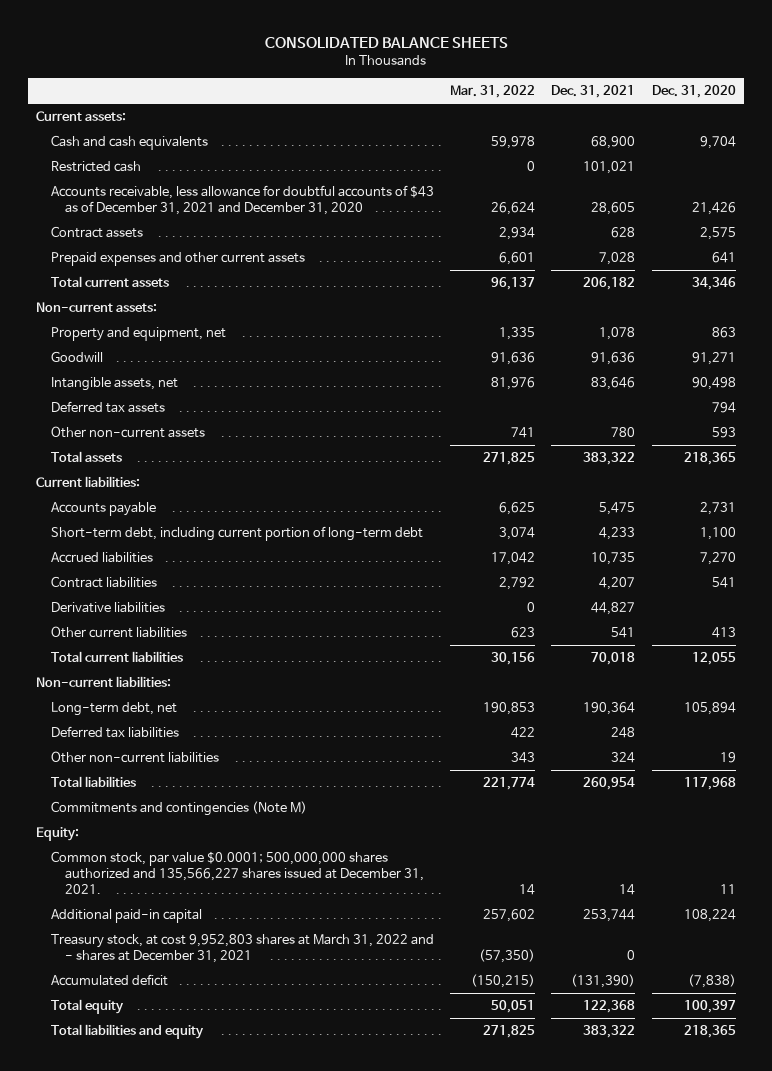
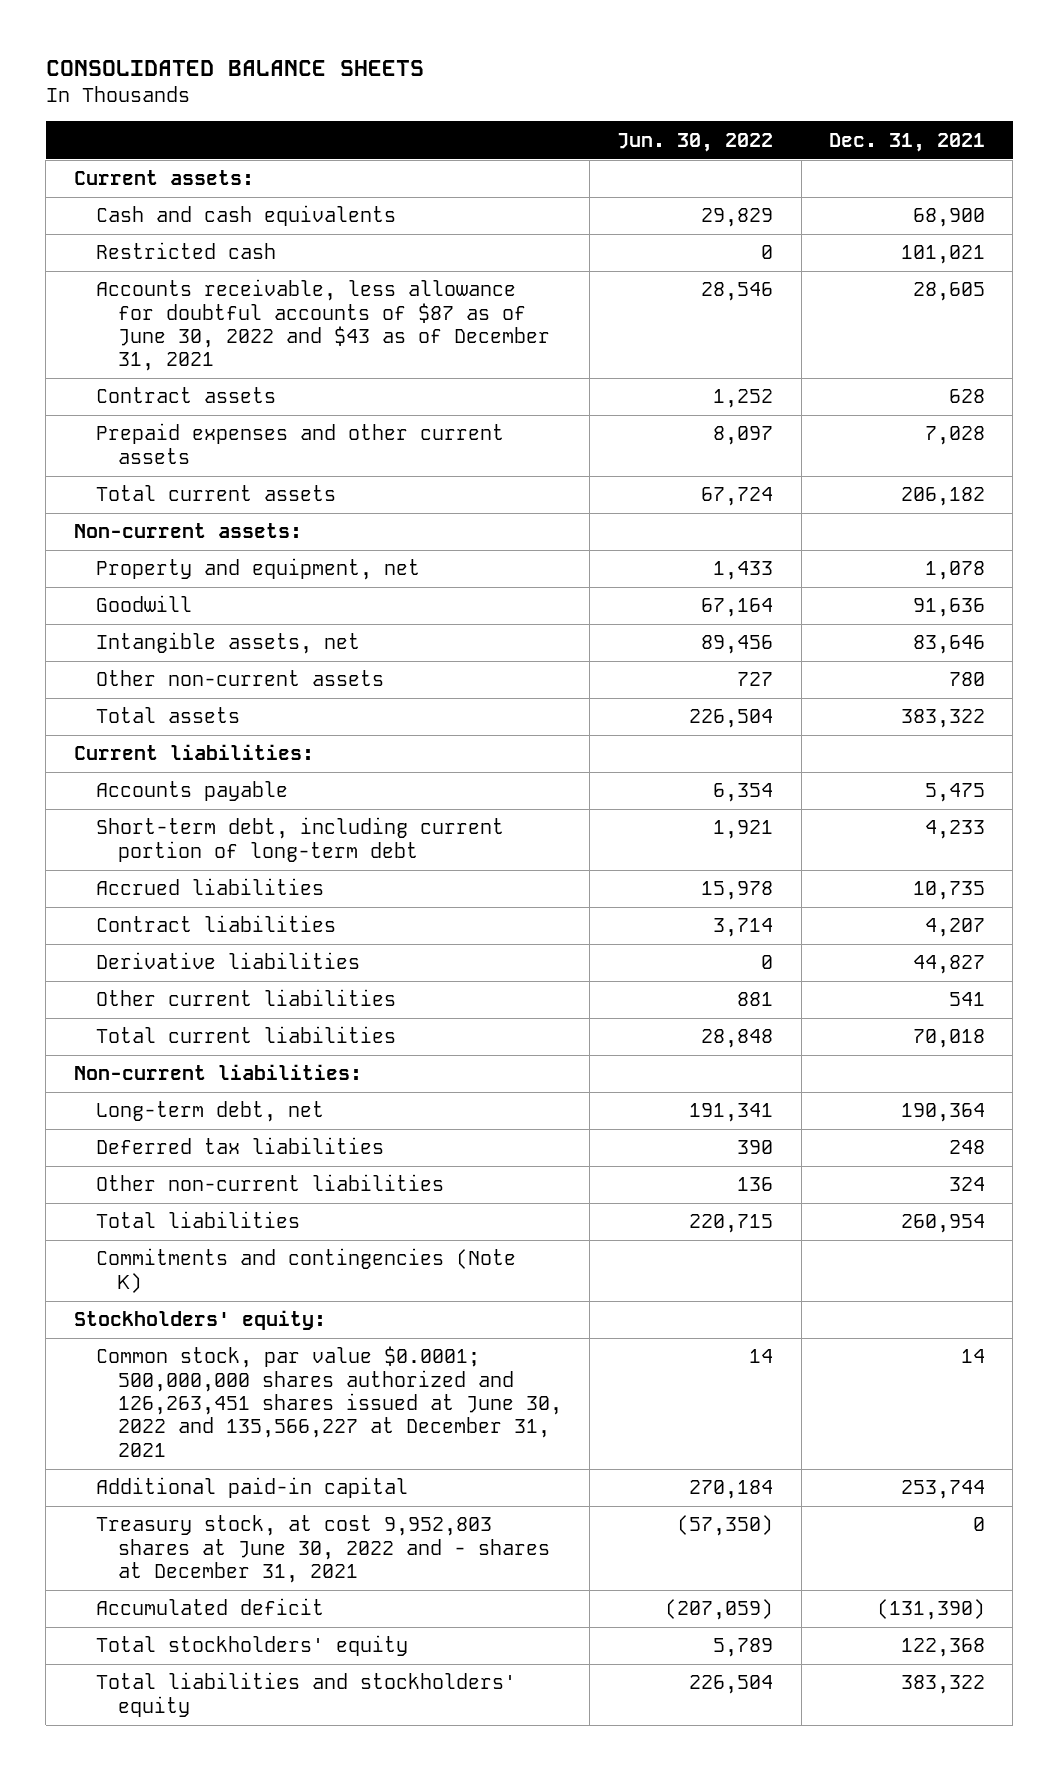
[450,85,536,99] Mar. 31, 2022 -> none
[651,85,736,99] Dec. 31, 2020 -> none
none -> [617,132,774,152] Jun. 30, 2022
[50,185,434,216] Accounts receivable, less allowance for doubtful accounts of $43 as of December 31, 2021 and December 31, 2020 -> [95,279,550,372] Accounts receivable, less allowance for doubtful accounts of $87 as of June 30, 2022 and $43 as of December 31, 2021
[50,401,165,414] Deferred tax assets -> none
[50,801,307,817] Commitments and contingencies (Note M) -> [95,1248,516,1293] Commitments and contingencies (Note K)
[36,827,80,842] Equity: -> [73,1310,326,1331] Stockholders' equity:
[50,851,425,895] Common stock, par value $0.0001; 500,000,000 shares authorized and 135,566,227 shares issued at December 31, 2021. -> [95,1346,562,1457] Common stock, par value $0.0001; 500,000,000 shares authorized and 126,263,451 shares issued at June 30, 2022 and 135,566,227 at December 31, 2021
[50,934,434,964] Treasury stock, at cost 9,952,803 shares at March 31, 2022 and - shares at December 31, 2021 -> [95,1515,550,1584] Treasury stock, at cost 9,952,803 shares at June 30, 2022 and - shares at December 31, 2021
[50,999,124,1015] Total equity -> [95,1635,408,1657] Total stockholders' equity
[50,1024,204,1040] Total liabilities and equity -> [95,1672,516,1717] Total liabilities and stockholders' equity

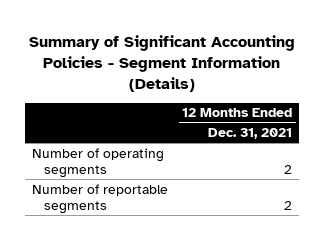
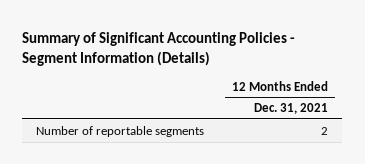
[32,147,165,178] Number of operating segments -> none

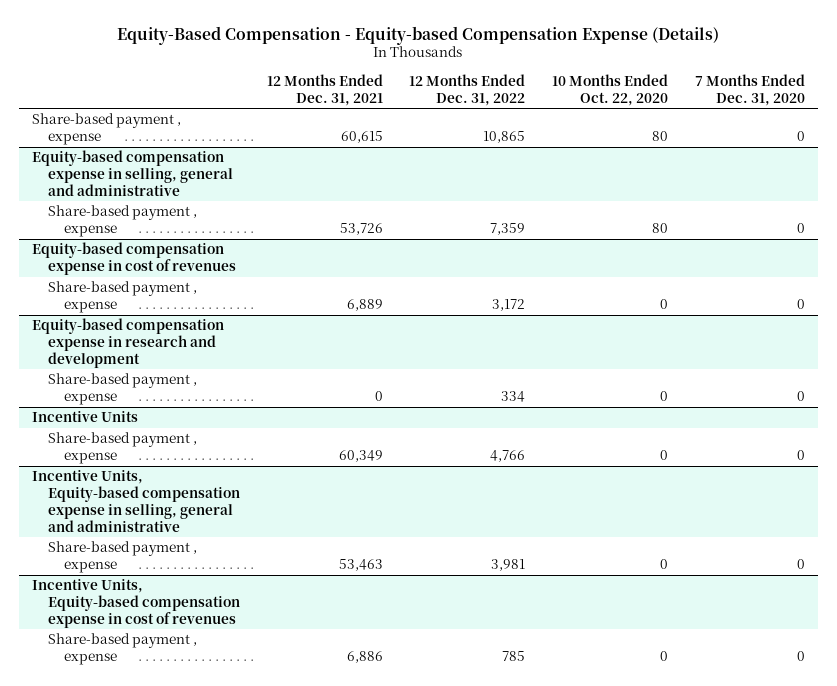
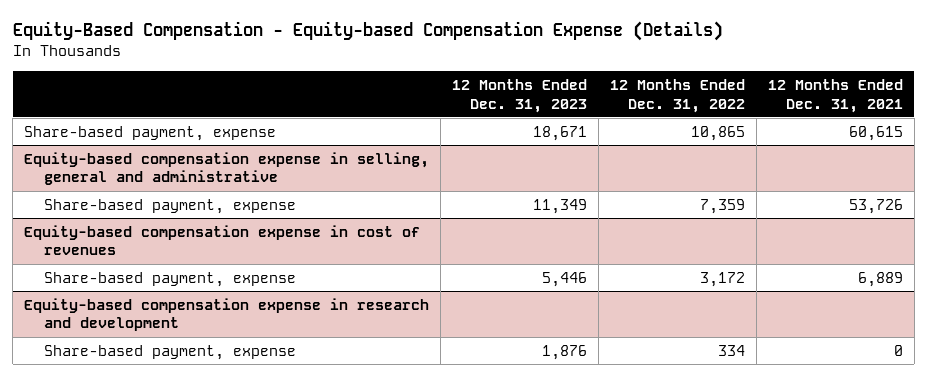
[552,73,669,106] 10 Months Ended Oct. 22, 2020 -> none
[694,73,805,106] 7 Months Ended Dec. 31, 2020 -> none
none -> [452,78,588,113] 12 Months Ended Dec. 31, 2023
[32,113,182,146] Share-based payment , expense -> [24,125,277,141] Share-based payment, expense
[48,205,198,238] Share-based payment , expense -> [44,198,297,214] Share-based payment, expense
[48,281,198,314] Share-based payment , expense -> [44,271,297,287] Share-based payment, expense
[32,411,139,423] Incentive Units -> none
[48,432,198,465] Share-based payment , expense -> none
[32,470,241,532] Incentive Units, Equity-based compensation expense in selling, general and administrative -> none
[48,541,198,574] Share-based payment , expense -> none
[32,579,241,628] Incentive Units, Equity-based compensation expense in cost of revenues -> none
[48,633,198,666] Share-based payment , expense -> none
[48,373,198,406] Share-based payment , expense -> [44,344,297,360] Share-based payment, expense

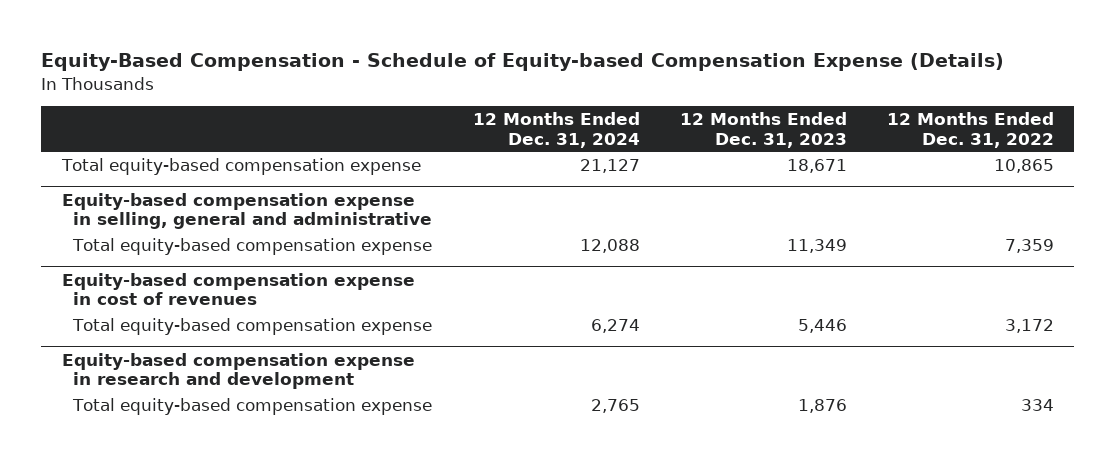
[12,21,723,42] Equity-Based Compensation - Equity-based Compensation Expense (Details) -> [41,53,1005,72] Equity-Based Compensation - Schedule of Equity-based Compensation Expense (Details)
[767,78,903,113] 12 Months Ended Dec. 31, 2021 -> none
none -> [472,112,640,148] 12 Months Ended Dec. 31, 2024
[24,125,277,141] Share-based payment, expense -> [60,157,421,175] Total equity-based compensation expense
[44,198,297,214] Share-based payment, expense -> [72,237,433,255] Total equity-based compensation expense
[44,271,297,287] Share-based payment, expense -> [72,317,433,335] Total equity-based compensation expense
[44,344,297,360] Share-based payment, expense -> [72,397,433,415] Total equity-based compensation expense

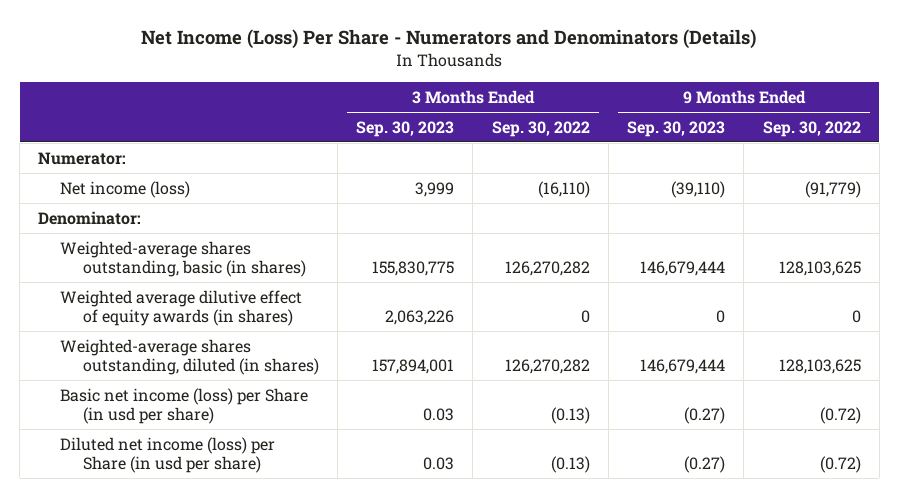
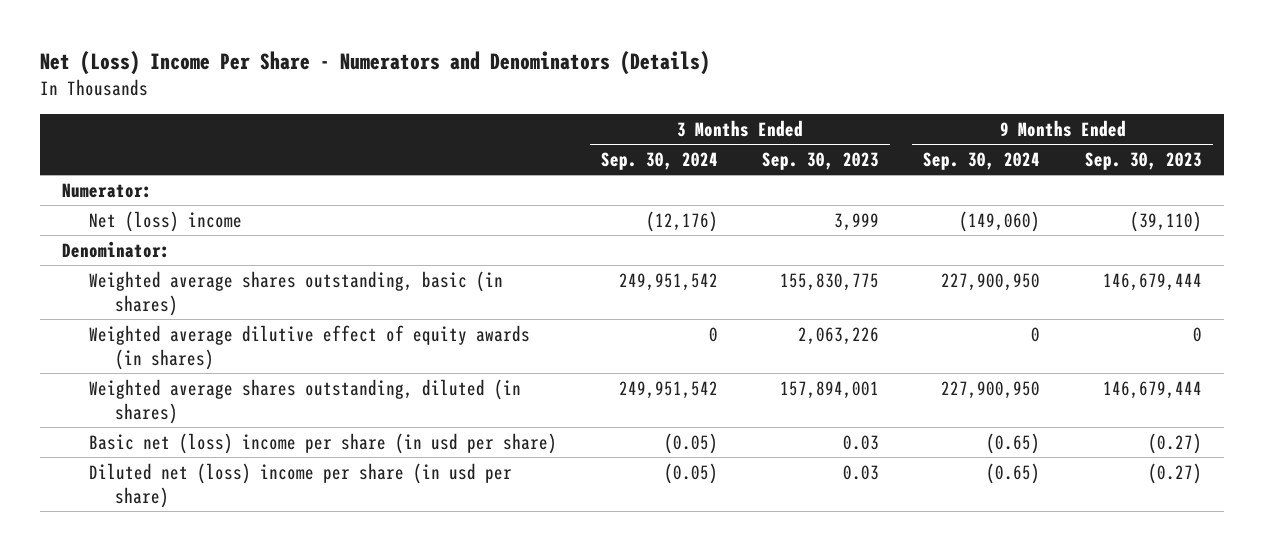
[141,29,757,50] Net Income (Loss) Per Share - Numerators and Denominators (Details) -> [39,51,710,76] Net (Loss) Income Per Share - Numerators and Denominators (Details)
[491,120,590,137] Sep. 30, 2022 -> none
[762,120,861,137] Sep. 30, 2022 -> none
none -> [600,151,718,170] Sep. 30, 2024
none -> [923,151,1041,170] Sep. 30, 2024
[60,180,191,198] Net income (loss) -> [88,210,242,232] Net (loss) income
[60,240,306,277] Weighted-average shares outstanding, basic (in shares) -> [88,270,503,316] Weighted average shares outstanding, basic (in shares)
[60,338,319,375] Weighted-average shares outstanding, diluted (in shares) -> [88,378,521,424] Weighted average shares outstanding, diluted (in shares)
[60,387,309,424] Basic net income (loss) per Share (in usd per share) -> [88,432,557,454] Basic net (loss) income per share (in usd per share)
[60,436,276,473] Diluted net income (loss) per Share (in usd per share) -> [88,462,512,508] Diluted net (loss) income per share (in usd per share)

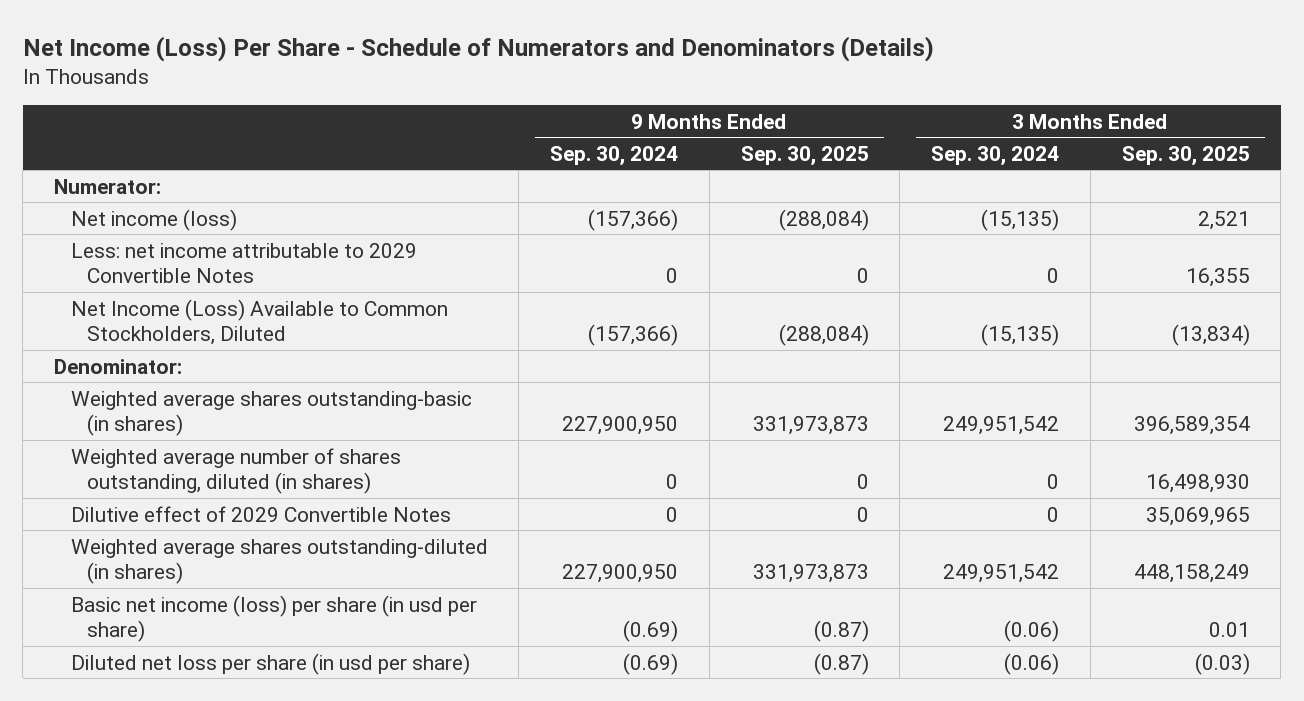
[39,51,710,76] Net (Loss) Income Per Share - Numerators and Denominators (Details) -> [22,35,934,62] Net Income (Loss) Per Share - Schedule of Numerators and Denominators (Details)
[762,151,880,170] Sep. 30, 2023 -> none
[1084,151,1202,170] Sep. 30, 2023 -> none
none -> [740,145,869,166] Sep. 30, 2025
none -> [1121,145,1250,166] Sep. 30, 2025
[88,210,242,232] Net (loss) income -> [70,208,237,231] Net income (loss)
[645,210,718,232] (12,176) -> [981,208,1060,231] (15,135)
[959,210,1041,232] (149,060) -> [588,208,679,231] (157,366)
none -> [70,242,417,284] Less: net income attributable to 2029 Convertible Notes
none -> [70,298,448,346] Net Income (Loss) Available to Common Stockholders, Diluted
[88,270,503,316] Weighted average shares outstanding, basic (in shares) -> [70,390,472,437] Weighted average shares outstanding-basic (in shares)
[88,324,530,370] Weighted average dilutive effect of equity awards (in shares) -> [70,447,401,495] Weighted average number of shares outstanding, diluted (in shares)
none -> [70,505,451,522] Dilutive effect of 2029 Convertible Notes
[88,378,521,424] Weighted average shares outstanding, diluted (in shares) -> [70,538,488,585] Weighted average shares outstanding-diluted (in shares)
[88,432,557,454] Basic net (loss) income per share (in usd per share) -> [70,594,477,643] Basic net income (loss) per share (in usd per share)
[663,432,718,454] (0.05) -> [1004,620,1060,643] (0.06)
[986,432,1041,454] (0.65) -> [623,620,679,643] (0.69)
[88,462,512,508] Diluted net (loss) income per share (in usd per share) -> [70,652,470,675] Diluted net loss per share (in usd per share)
[663,462,718,484] (0.05) -> [1004,652,1060,675] (0.06)
[986,462,1041,484] (0.65) -> [623,652,679,675] (0.69)

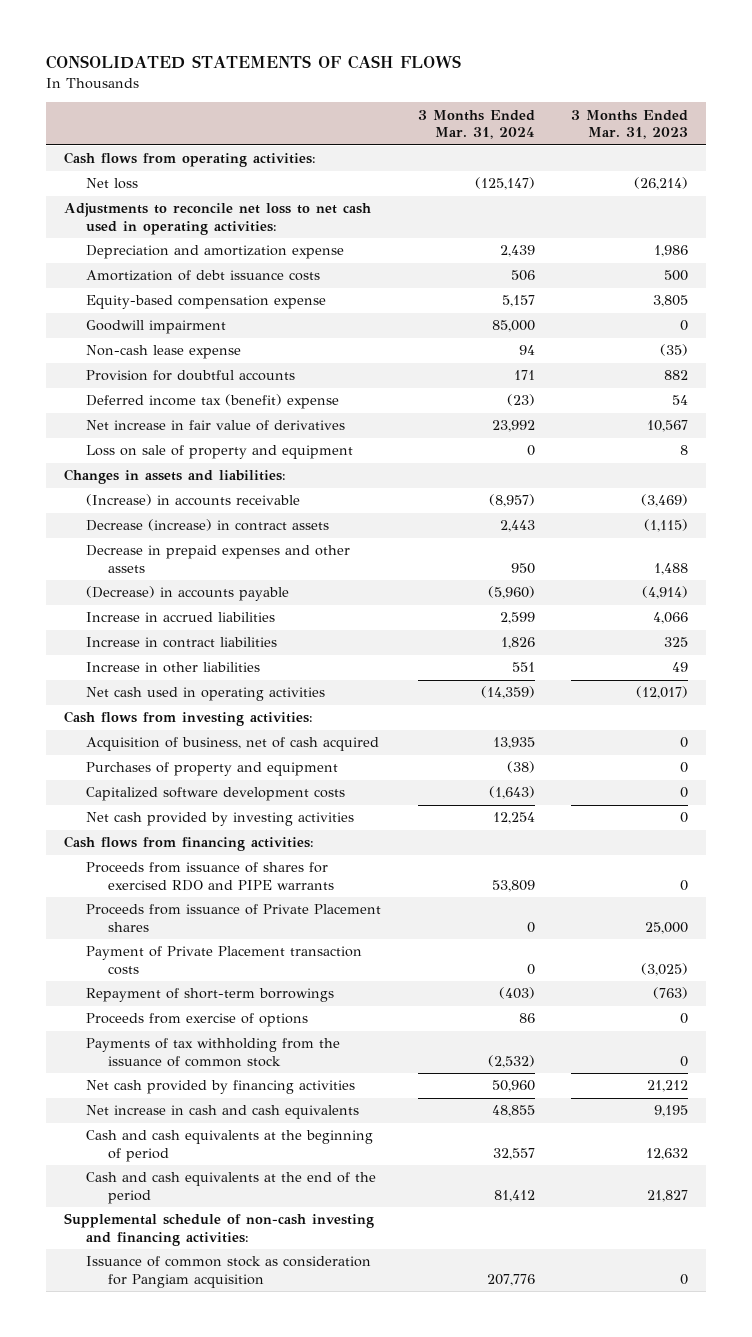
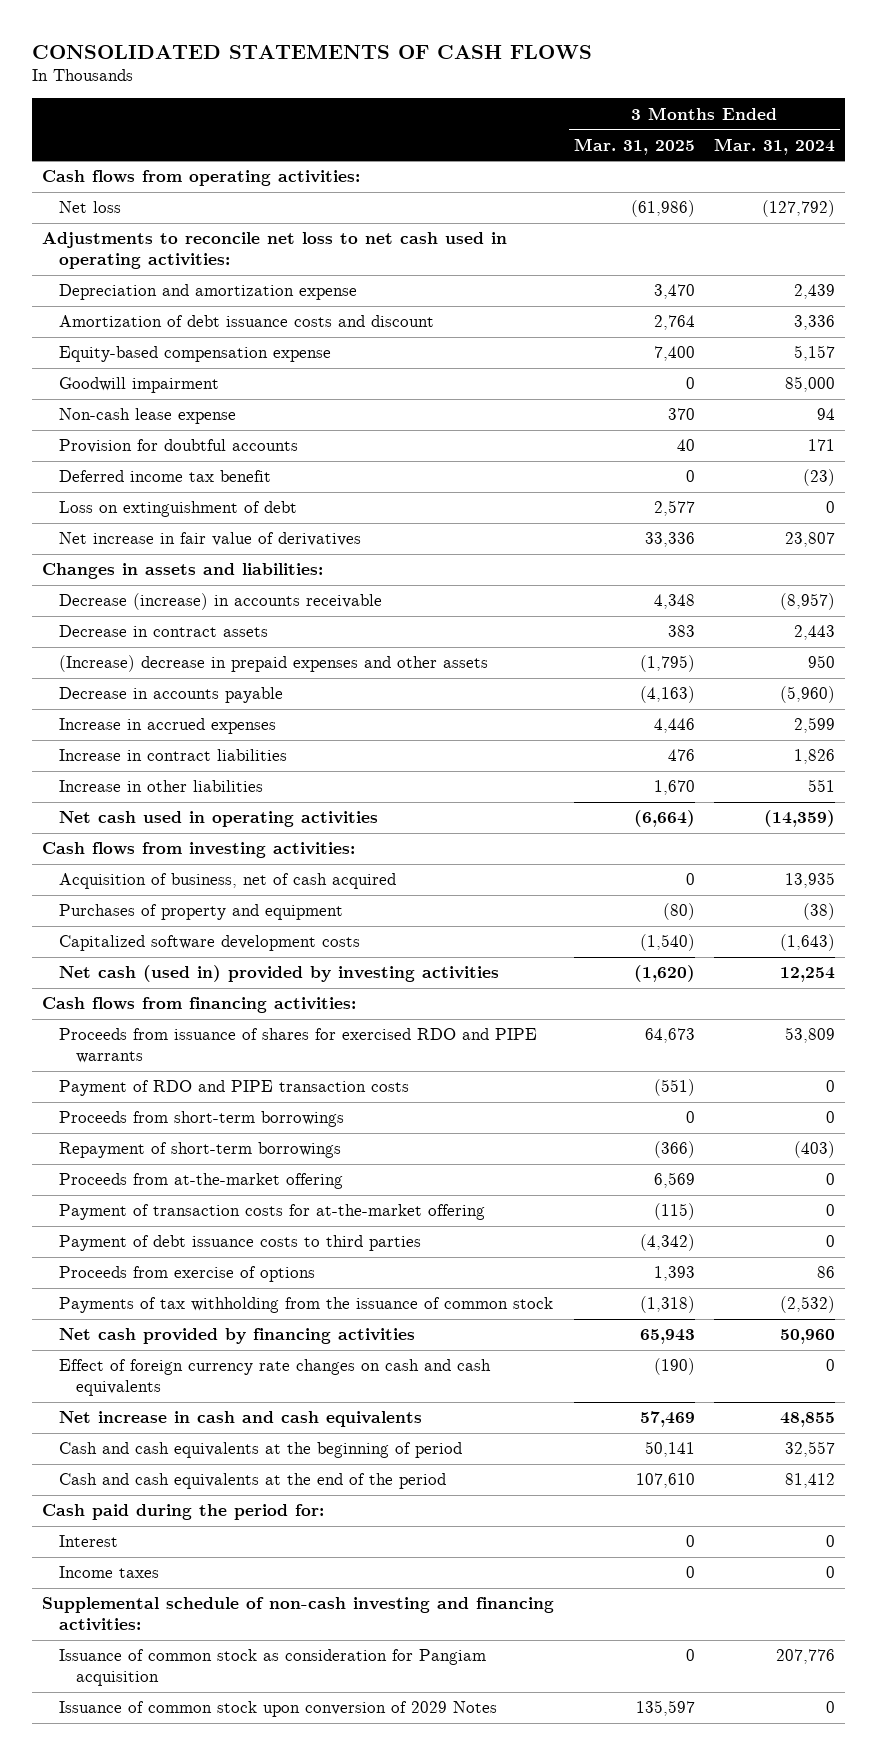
[570,109,688,140] 3 Months Ended Mar. 31, 2023 -> none
none -> [573,137,695,155] Mar. 31, 2025
[474,177,535,191] (125,147) -> [762,200,836,218] (127,792)
[86,270,321,282] Amortization of debt issuance costs -> [58,315,434,328] Amortization of debt issuance costs and discount
[510,270,535,282] 506 -> [794,315,836,331] 3,336
[86,445,354,460] Loss on sale of property and equipment -> none
[86,394,340,410] Deferred income tax (benefit) expense -> [58,470,271,483] Deferred income tax benefit
none -> [58,501,297,518] Loss on extinguishment of debt
[491,420,535,433] 23,992 -> [785,532,836,548] 23,807
[86,494,301,507] (Increase) in accounts receivable -> [58,593,382,611] Decrease (increase) in accounts receivable
[86,519,330,532] Decrease (increase) in contract assets -> [58,625,268,638] Decrease in contract assets
[86,545,351,573] Decrease in prepaid expenses and other assets -> [58,655,488,673] (Increase) decrease in prepaid expenses and other assets
[86,586,290,602] (Decrease) in accounts payable -> [58,687,283,704] Decrease in accounts payable
[86,612,276,623] Increase in accrued liabilities -> [58,718,276,735] Increase in accrued expenses
[86,812,355,827] Net cash provided by investing activities -> [58,965,499,983] Net cash (used in) provided by investing activities
[86,904,382,932] Proceeds from issuance of Private Placement shares -> none
[86,946,363,975] Payment of Private Placement transaction costs -> [58,1080,409,1097] Payment of RDO and PIPE transaction costs
none -> [58,1111,344,1128] Proceeds from short-term borrowings
none -> [58,1173,343,1190] Proceeds from at-the-market offering
none -> [58,1204,485,1221] Payment of transaction costs for at-the-market offering
none -> [58,1235,421,1252] Payment of debt issuance costs to third parties
none -> [58,1359,491,1397] Effect of foreign currency rate changes on cash and cash equivalents
none -> [42,1504,325,1521] Cash paid during the period for:
none -> [58,1535,118,1548] Interest
none -> [58,1566,159,1579] Income taxes
none -> [58,1701,497,1718] Issuance of common stock upon conversion of 2029 Notes

